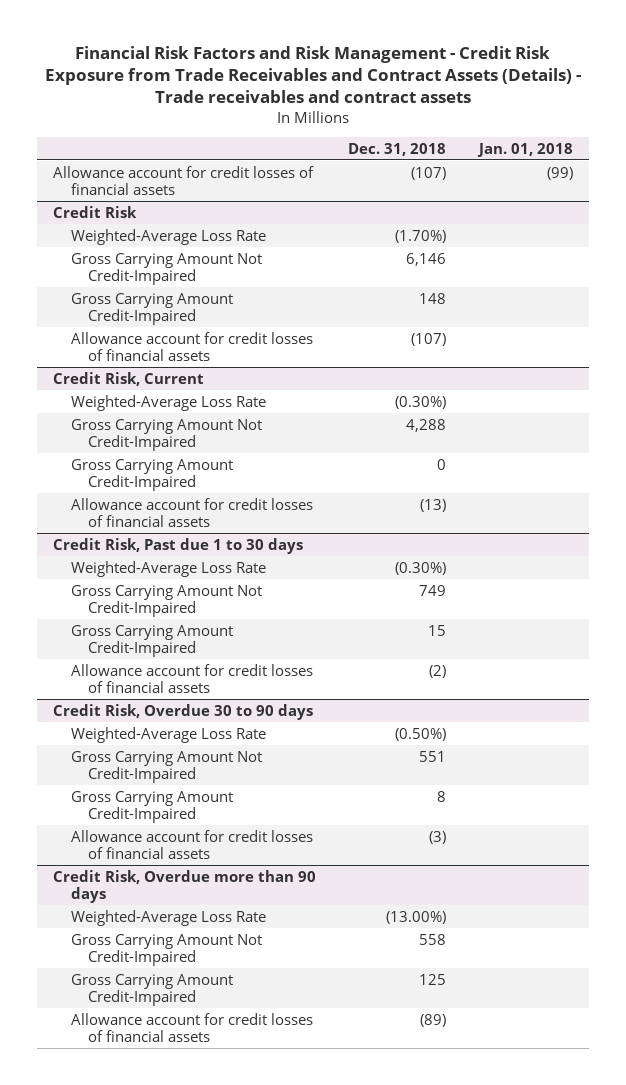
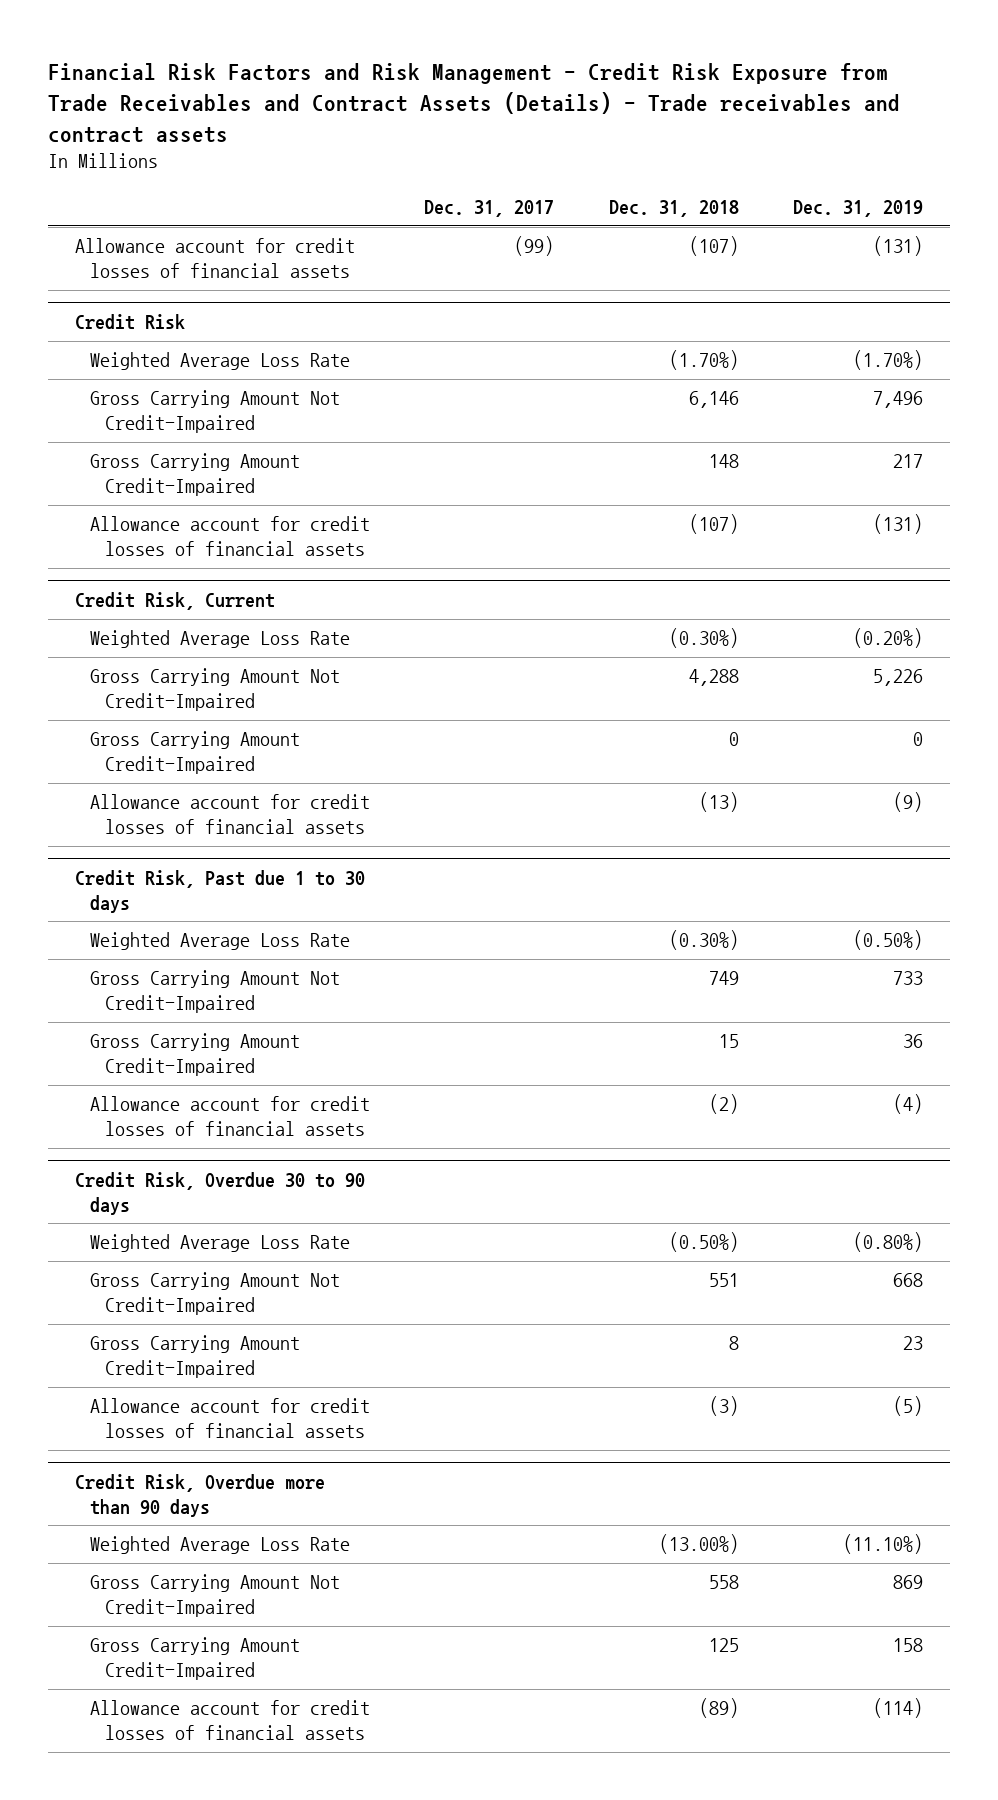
[476,142,573,157] Jan. 01, 2018 -> none
none -> [424,199,555,217] Dec. 31, 2017
none -> [793,199,924,217] Dec. 31, 2019
[70,228,266,245] Weighted-Average Loss Rate -> [90,352,351,371] Weighted Average Loss Rate
[70,394,266,411] Weighted-Average Loss Rate -> [90,630,351,649] Weighted Average Loss Rate
[70,560,266,577] Weighted-Average Loss Rate -> [90,932,351,951] Weighted Average Loss Rate
[70,726,266,743] Weighted-Average Loss Rate -> [90,1234,351,1253] Weighted Average Loss Rate
[70,909,266,926] Weighted-Average Loss Rate -> [90,1536,351,1555] Weighted Average Loss Rate

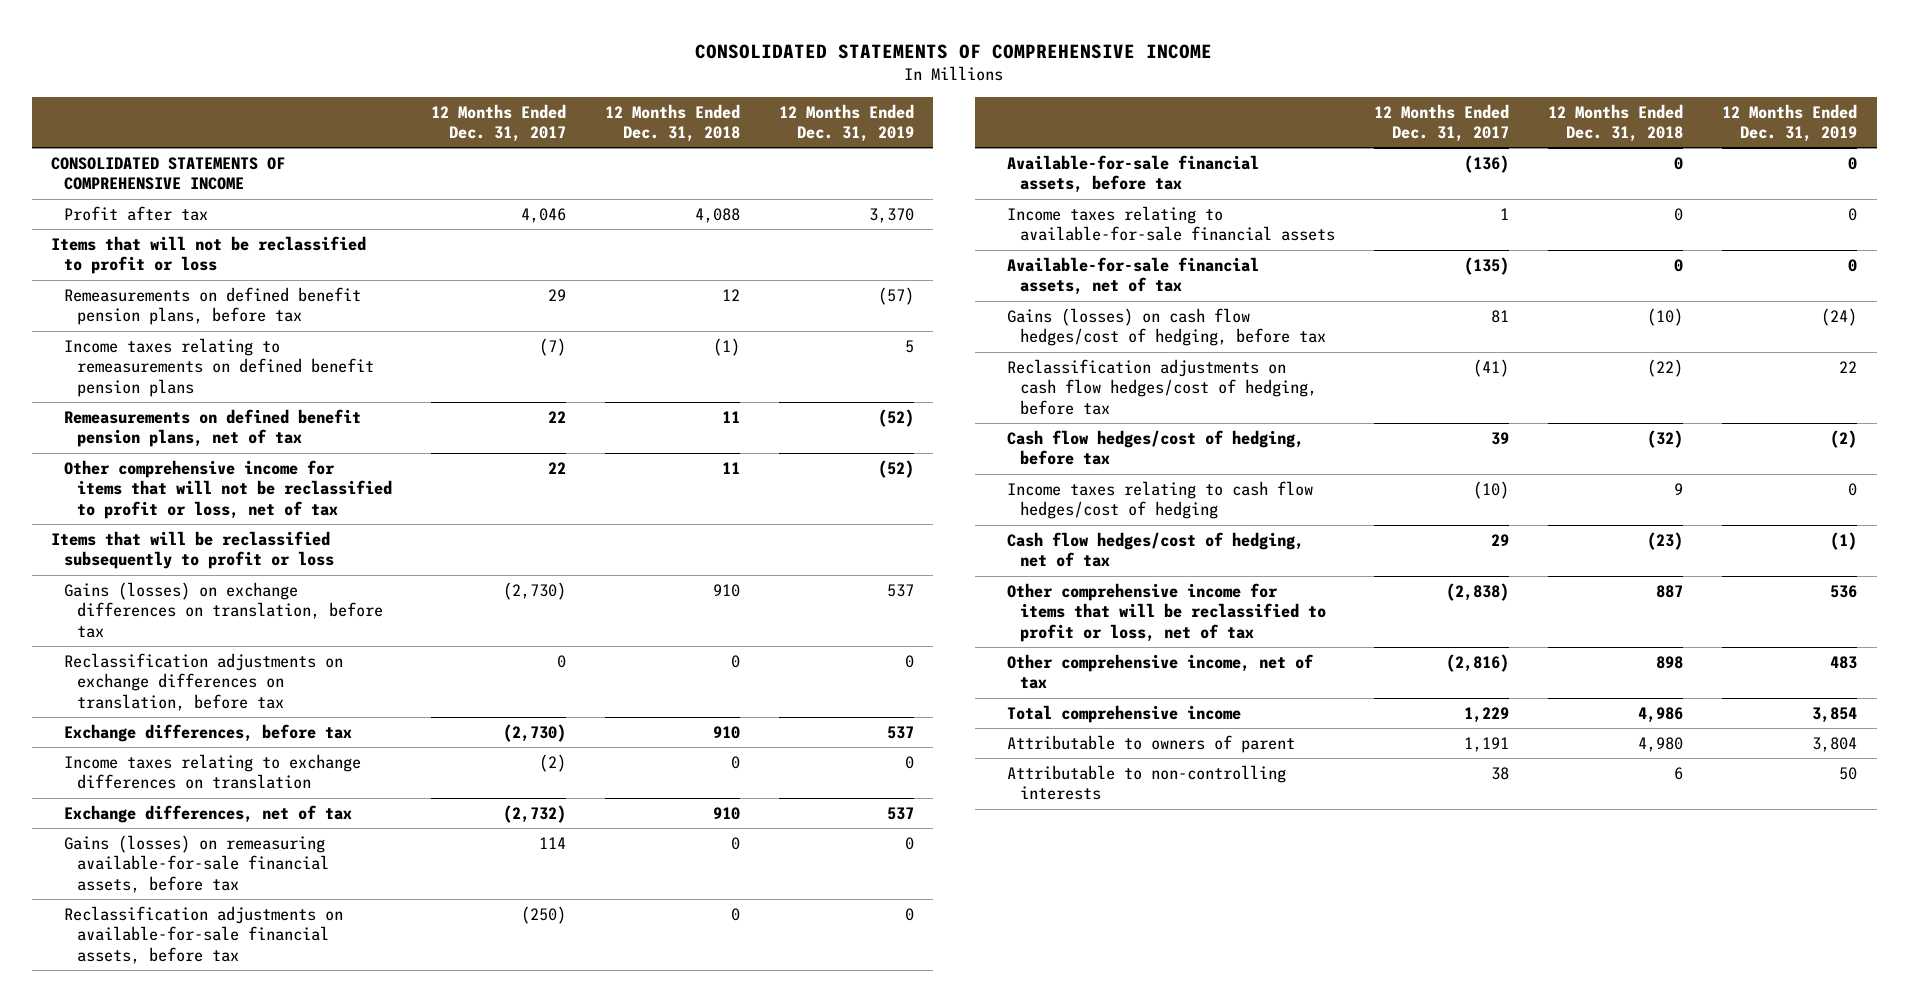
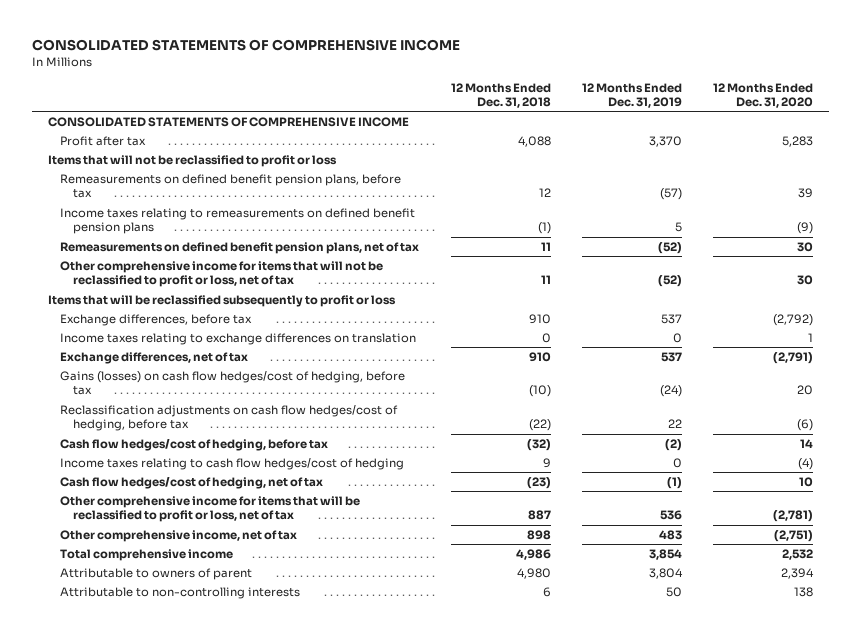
[431,103,567,143] 12 Months Ended Dec. 31, 2017 -> none
none -> [712,82,813,109] 12 Months Ended Dec. 31, 2020
[64,581,384,638] Gains (losses) on exchange differences on translation, before tax -> none
[64,652,344,711] Reclassification adjustments on exchange differences on translation, before tax -> none
[64,834,330,893] Gains (losses) on remeasuring available-for-sale financial assets, before tax -> none
[64,905,344,964] Reclassification adjustments on available-for-sale financial assets, before tax -> none
[1007,154,1260,194] Available-for-sale financial assets, before tax -> none
[1007,205,1336,242] Income taxes relating to available-for-sale financial assets -> none
[1007,256,1260,296] Available-for-sale financial assets, net of tax -> none

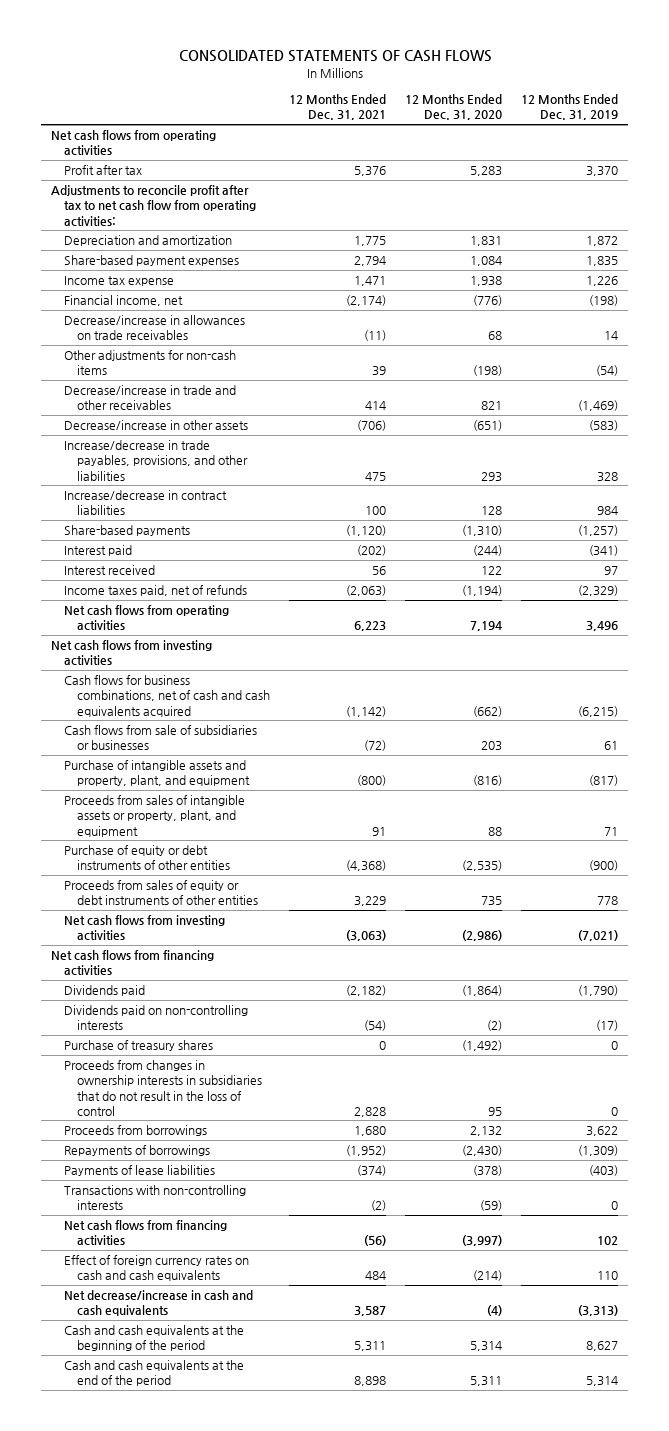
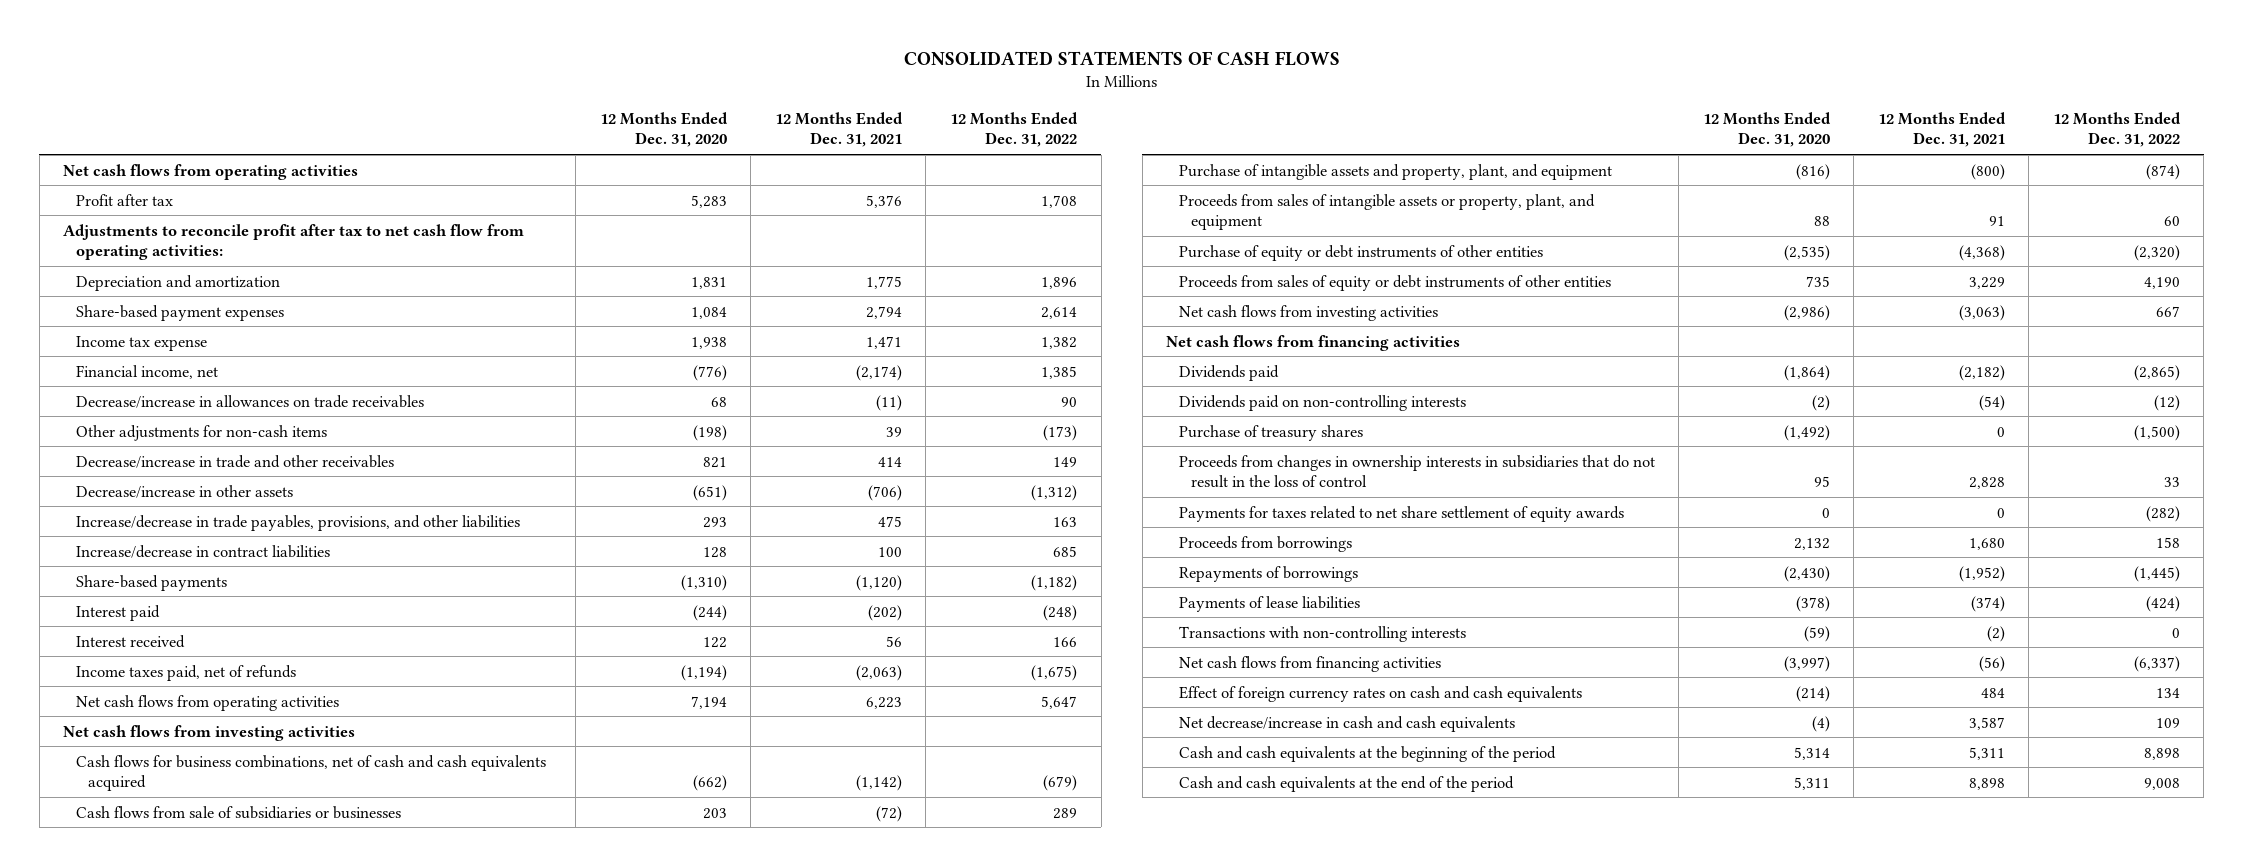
[521,94,619,121] 12 Months Ended Dec. 31, 2019 -> none
none -> [949,111,1078,148] 12 Months Ended Dec. 31, 2022
none -> [1178,505,1624,522] Payments for taxes related to net share settlement of equity awards

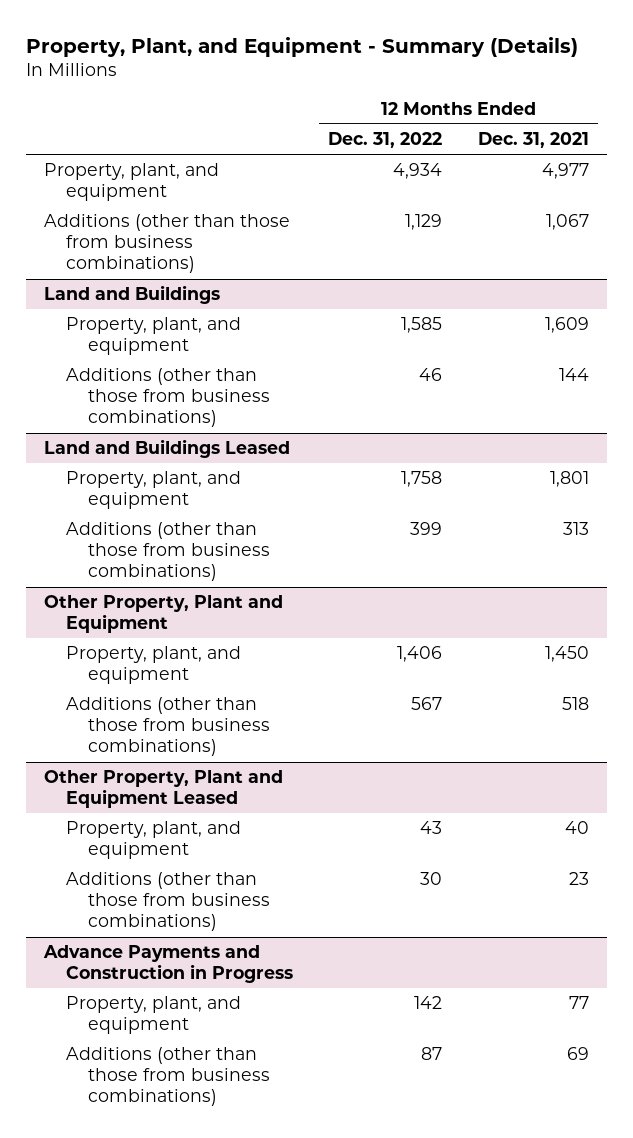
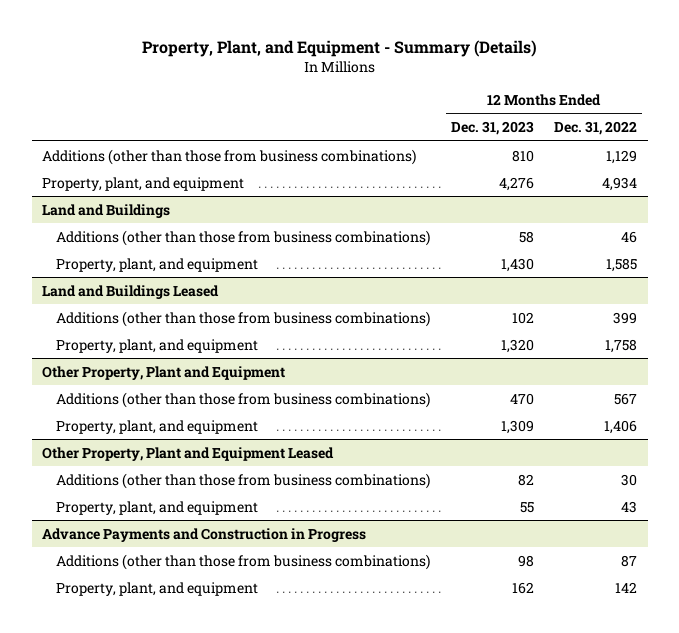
[478,131,590,148] Dec. 31, 2021 -> none
none -> [450,121,534,136] Dec. 31, 2023
[43,163,219,202] Property, plant, and equipment -> [41,176,244,191] Property, plant, and equipment
[65,317,241,356] Property, plant, and equipment -> [56,257,259,272] Property, plant, and equipment
[65,471,241,510] Property, plant, and equipment -> [56,338,259,353] Property, plant, and equipment
[65,646,241,685] Property, plant, and equipment -> [56,419,259,434] Property, plant, and equipment
[65,821,241,860] Property, plant, and equipment -> [56,500,259,515] Property, plant, and equipment
[65,996,241,1035] Property, plant, and equipment -> [56,581,259,596] Property, plant, and equipment

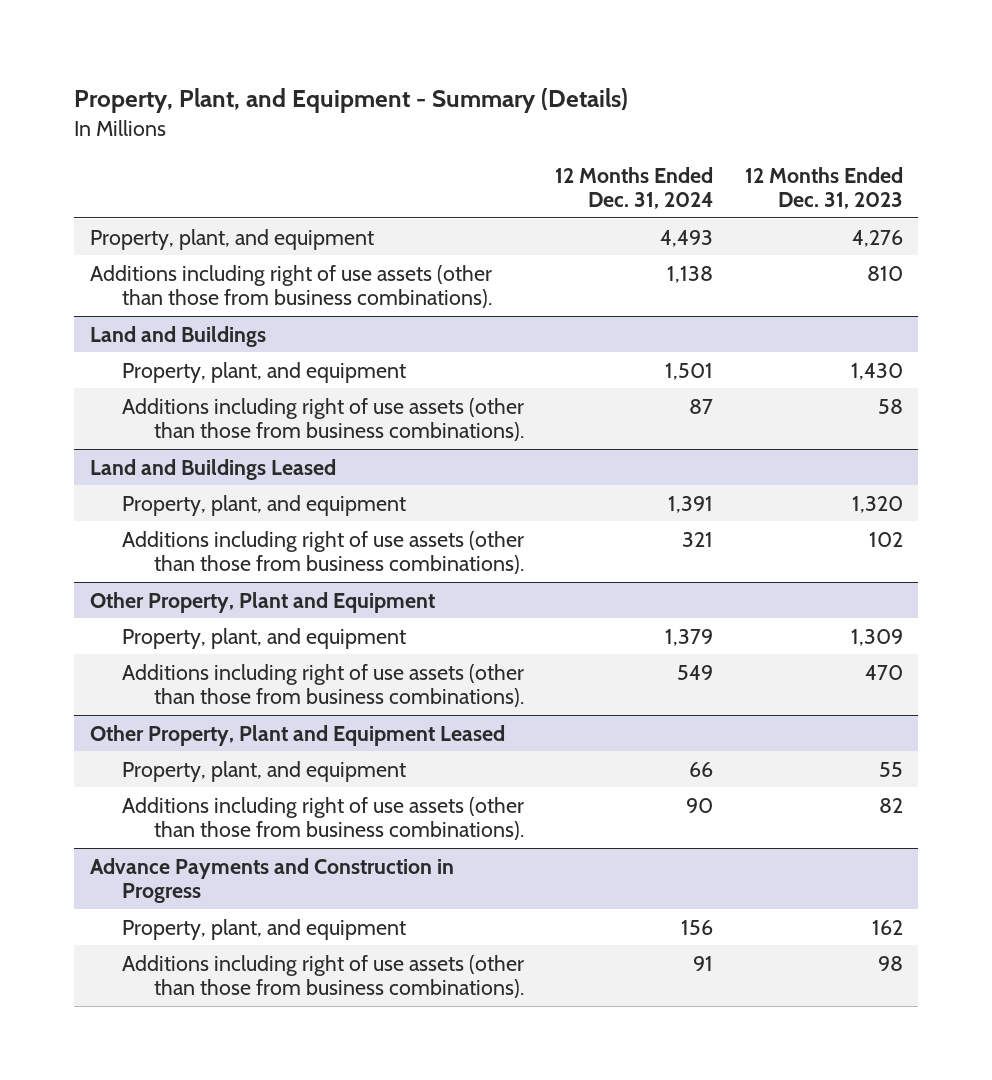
[554,121,638,136] Dec. 31, 2022 -> none
none -> [555,166,714,210] 12 Months Ended Dec. 31, 2024
[41,148,416,165] Additions (other than those from business combinations) -> none
none -> [89,264,492,309] Additions including right of use assets (other than those from business combinations).
[56,229,431,246] Additions (other than those from business combinations) -> none
none -> [121,397,524,442] Additions including right of use assets (other than those from business combinations).
[56,310,431,327] Additions (other than those from business combinations) -> none
none -> [121,530,524,575] Additions including right of use assets (other than those from business combinations).
[56,391,431,408] Additions (other than those from business combinations) -> none
none -> [121,663,524,708] Additions including right of use assets (other than those from business combinations).
[56,472,431,489] Additions (other than those from business combinations) -> none
none -> [121,796,524,841] Additions including right of use assets (other than those from business combinations).
[56,553,431,570] Additions (other than those from business combinations) -> none
none -> [121,954,524,999] Additions including right of use assets (other than those from business combinations).

